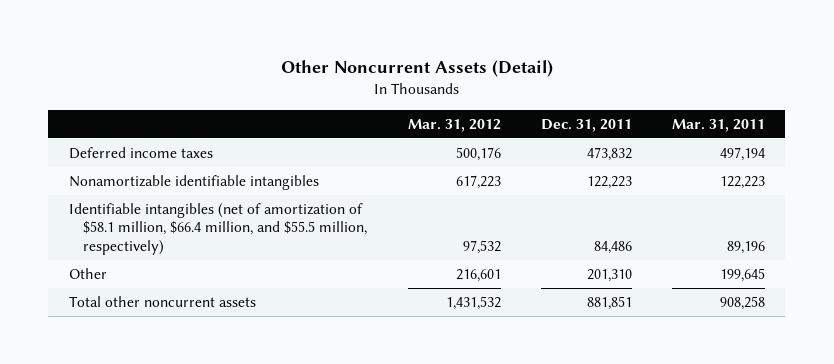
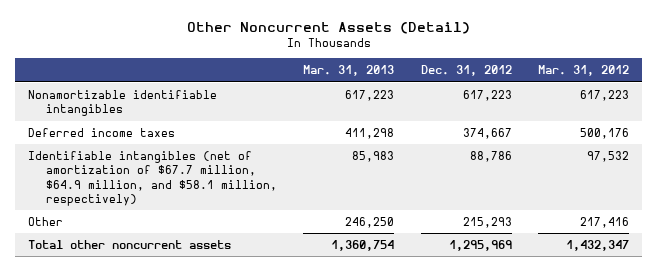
[540,118,632,132] Dec. 31, 2011 -> none
[672,118,766,132] Mar. 31, 2011 -> none
none -> [303,65,395,77] Mar. 31, 2013
none -> [420,65,512,77] Dec. 31, 2012
[68,147,213,160] Deferred income taxes -> [27,127,175,137] Deferred income taxes
[68,203,368,255] Identifiable intangibles (net of amortization of $58.1 million, $66.4 million, and $55.5 million, respectively) -> [27,150,277,207] Identifiable intangibles (net of amortization of $67.7 million, $64.9 million, and $58.1 million, respectively)
[455,269,501,283] 216,601 -> [580,216,630,228] 217,416
[445,296,501,311] 1,431,532 -> [566,239,630,251] 1,432,347

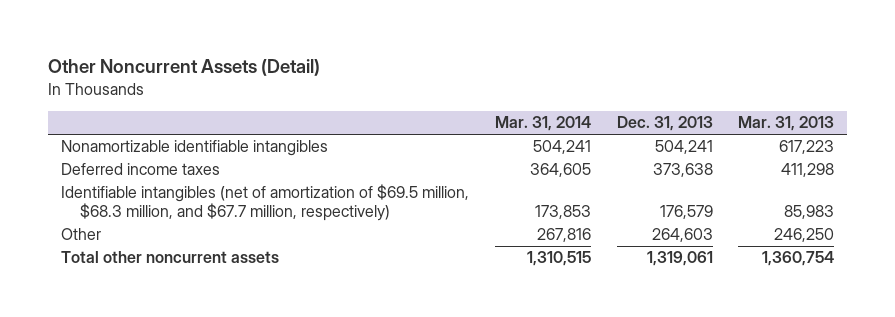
[420,65,512,77] Dec. 31, 2012 -> none
[538,65,630,77] Mar. 31, 2012 -> none
none -> [494,116,591,132] Mar. 31, 2014
none -> [616,116,713,132] Dec. 31, 2013
[27,150,277,207] Identifiable intangibles (net of amortization of $67.7 million, $64.9 million, and $58.1 million, respectively) -> [61,184,470,222] Identifiable intangibles (net of amortization of $69.5 million, $68.3 million, and $67.7 million, respectively)

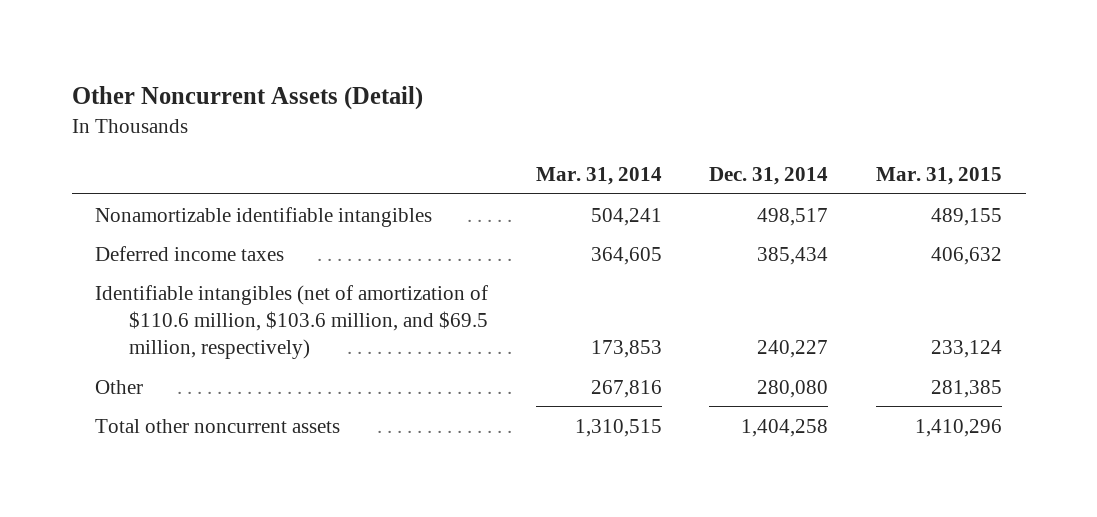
[616,116,713,132] Dec. 31, 2013 -> none
[738,116,835,132] Mar. 31, 2013 -> none
none -> [709,166,829,185] Dec. 31, 2014
none -> [875,166,1002,185] Mar. 31, 2015
[61,184,470,222] Identifiable intangibles (net of amortization of $69.5 million, $68.3 million, and $67.7 million, respectively) -> [95,284,489,359] Identifiable intangibles (net of amortization of $110.6 million, $103.6 million, and $69.5 million, respectively)

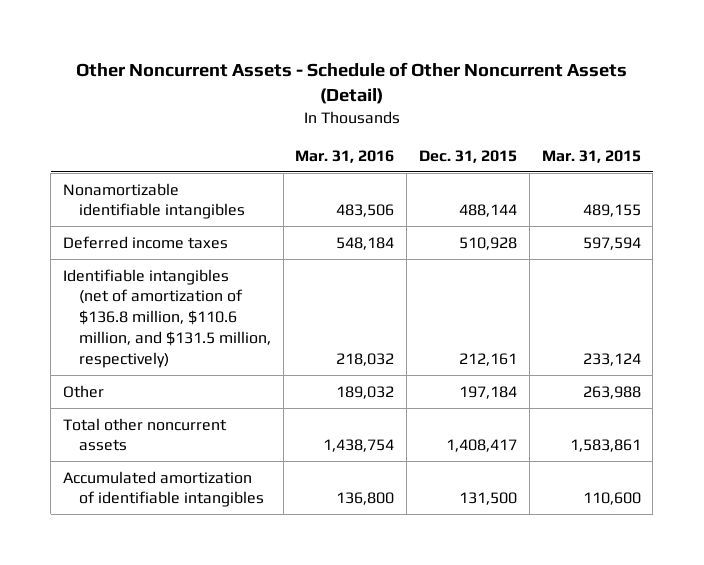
[71,86,423,111] Other Noncurrent Assets (Detail) -> [75,61,627,104] Other Noncurrent Assets - Schedule of Other Noncurrent Assets (Detail)
[535,166,662,185] Mar. 31, 2014 -> none
[709,166,829,185] Dec. 31, 2014 -> none
none -> [295,149,395,163] Mar. 31, 2016
none -> [418,149,517,163] Dec. 31, 2015
[930,246,1002,265] 406,632 -> [582,236,641,250] 597,594
[95,284,489,359] Identifiable intangibles (net of amortization of $110.6 million, $103.6 million, and $69.5 million, respectively) -> [63,268,271,368] Identifiable intangibles (net of amortization of $136.8 million, $110.6 million, and $131.5 million, respectively)
[930,379,1002,398] 281,385 -> [582,385,641,399] 263,988
[914,418,1002,437] 1,410,296 -> [569,439,641,453] 1,583,861
none -> [63,470,264,508] Accumulated amortization of identifiable intangibles

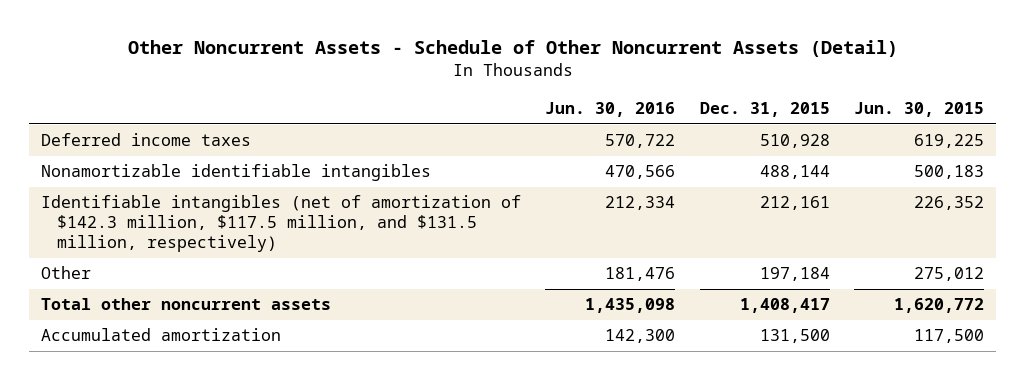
[295,149,395,163] Mar. 31, 2016 -> none
[541,149,641,163] Mar. 31, 2015 -> none
none -> [545,102,676,118] Jun. 30, 2016
none -> [853,102,984,118] Jun. 30, 2015
[63,182,245,220] Nonamortizable identifiable intangibles -> [41,164,432,182] Nonamortizable identifiable intangibles
[63,268,271,368] Identifiable intangibles (net of amortization of $136.8 million, $110.6 million, and $131.5 million, respectively) -> [41,195,522,253] Identifiable intangibles (net of amortization of $142.3 million, $117.5 million, and $131.5 million, respectively)
[63,470,264,508] Accumulated amortization of identifiable intangibles -> [41,328,282,342] Accumulated amortization

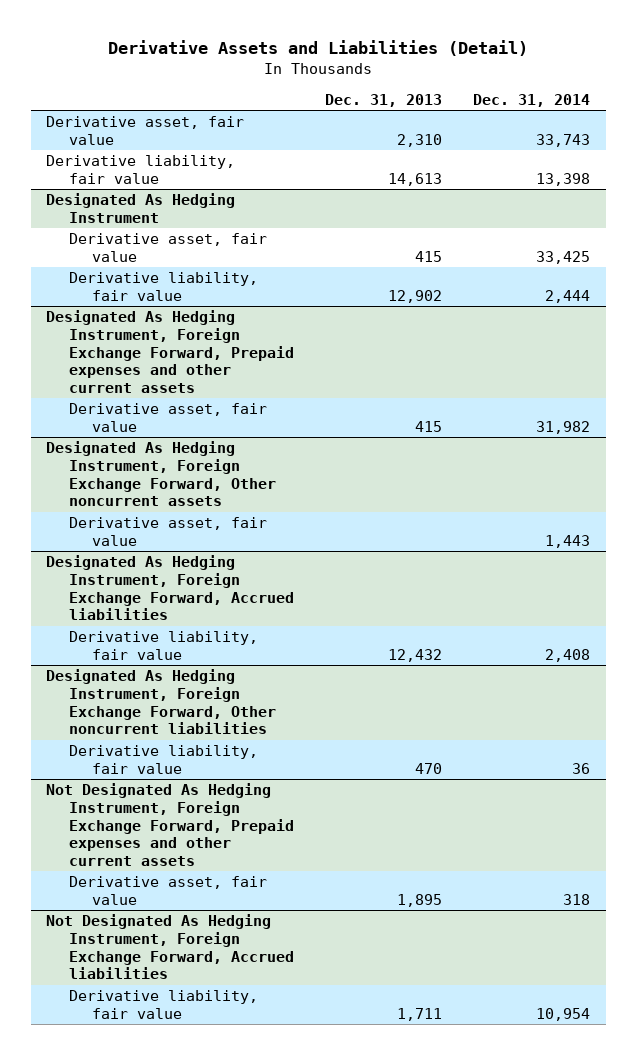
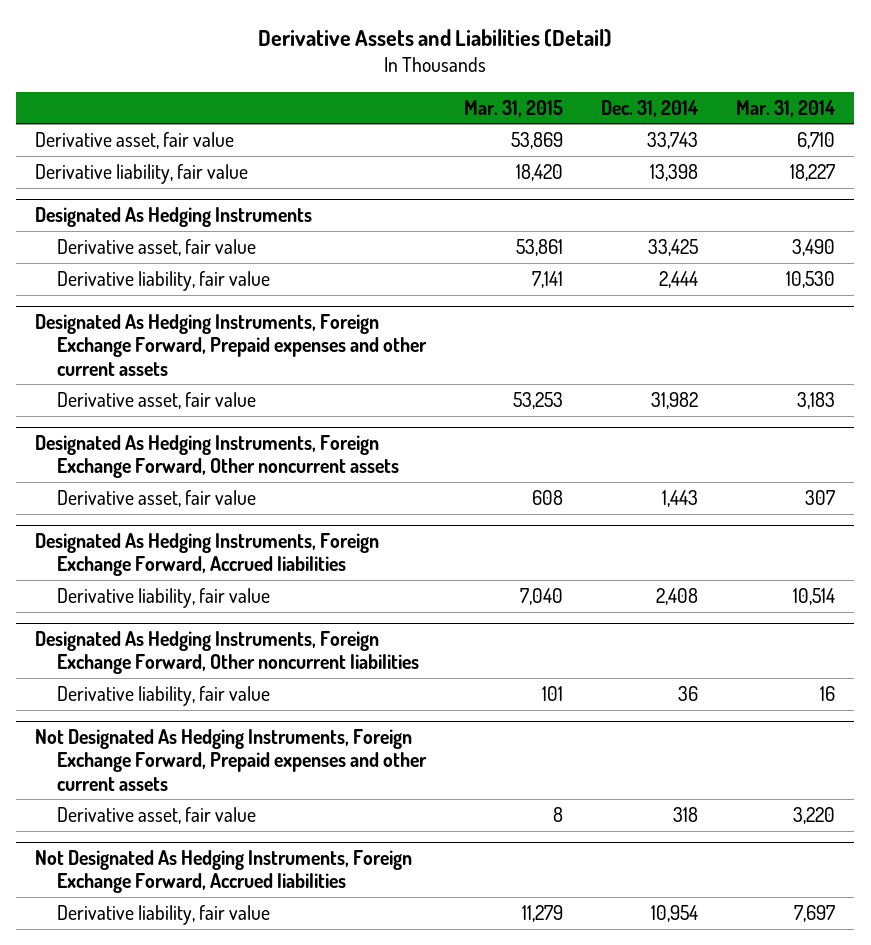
[325,93,443,107] Dec. 31, 2013 -> none
none -> [464,99,564,117] Mar. 31, 2015
none -> [736,99,836,117] Mar. 31, 2014
[46,193,236,223] Designated As Hedging Instrument -> [35,207,313,228] Designated As Hedging Instruments
[46,310,295,394] Designated As Hedging Instrument, Foreign Exchange Forward, Prepaid expenses and other current assets -> [35,314,427,376] Designated As Hedging Instruments, Foreign Exchange Forward, Prepaid expenses and other current assets
[46,441,277,507] Designated As Hedging Instrument, Foreign Exchange Forward, Other noncurrent assets -> [35,435,399,479] Designated As Hedging Instruments, Foreign Exchange Forward, Other noncurrent assets
[46,555,295,621] Designated As Hedging Instrument, Foreign Exchange Forward, Accrued liabilities -> [35,533,380,577] Designated As Hedging Instruments, Foreign Exchange Forward, Accrued liabilities
[46,669,277,735] Designated As Hedging Instrument, Foreign Exchange Forward, Other noncurrent liabilities -> [35,631,419,675] Designated As Hedging Instruments, Foreign Exchange Forward, Other noncurrent liabilities
[46,783,295,867] Not Designated As Hedging Instrument, Foreign Exchange Forward, Prepaid expenses and other current assets -> [35,729,427,791] Not Designated As Hedging Instruments, Foreign Exchange Forward, Prepaid expenses and other current assets
[46,914,295,980] Not Designated As Hedging Instrument, Foreign Exchange Forward, Accrued liabilities -> [35,850,413,894] Not Designated As Hedging Instruments, Foreign Exchange Forward, Accrued liabilities

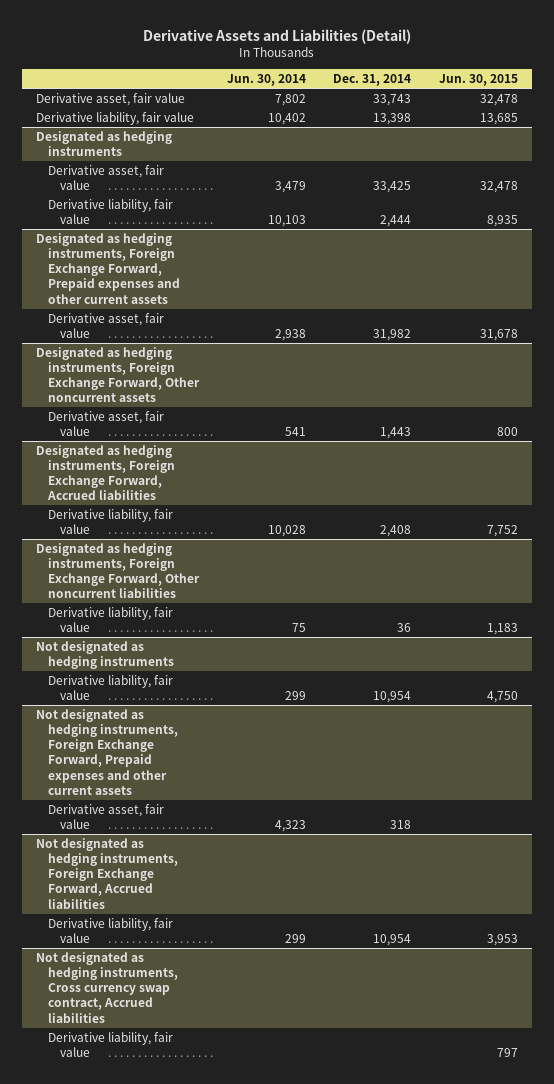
[464,99,564,117] Mar. 31, 2015 -> none
[736,99,836,117] Mar. 31, 2014 -> none
none -> [226,74,306,87] Jun. 30, 2014
none -> [439,74,519,87] Jun. 30, 2015
[35,207,313,228] Designated As Hedging Instruments -> [35,130,172,156] Designated as hedging instruments
[35,314,427,376] Designated As Hedging Instruments, Foreign Exchange Forward, Prepaid expenses and other current assets -> [35,232,180,304] Designated as hedging instruments, Foreign Exchange Forward, Prepaid expenses and other current assets
[35,435,399,479] Designated As Hedging Instruments, Foreign Exchange Forward, Other noncurrent assets -> [35,346,200,403] Designated as hedging instruments, Foreign Exchange Forward, Other noncurrent assets
[35,533,380,577] Designated As Hedging Instruments, Foreign Exchange Forward, Accrued liabilities -> [35,444,175,501] Designated as hedging instruments, Foreign Exchange Forward, Accrued liabilities
[35,631,419,675] Designated As Hedging Instruments, Foreign Exchange Forward, Other noncurrent liabilities -> [35,542,200,599] Designated as hedging instruments, Foreign Exchange Forward, Other noncurrent liabilities
none -> [35,640,174,669] Not designated as hedging instruments
none -> [47,674,173,700] Derivative liability, fair value
[35,729,427,791] Not Designated As Hedging Instruments, Foreign Exchange Forward, Prepaid expenses and other current assets -> [35,708,178,795] Not designated as hedging instruments, Foreign Exchange Forward, Prepaid expenses and other current assets
[35,850,413,894] Not Designated As Hedging Instruments, Foreign Exchange Forward, Accrued liabilities -> [35,837,178,909] Not designated as hedging instruments, Foreign Exchange Forward, Accrued liabilities
none -> [35,951,178,1023] Not designated as hedging instruments, Cross currency swap contract, Accrued liabilities
none -> [47,1031,173,1057] Derivative liability, fair value

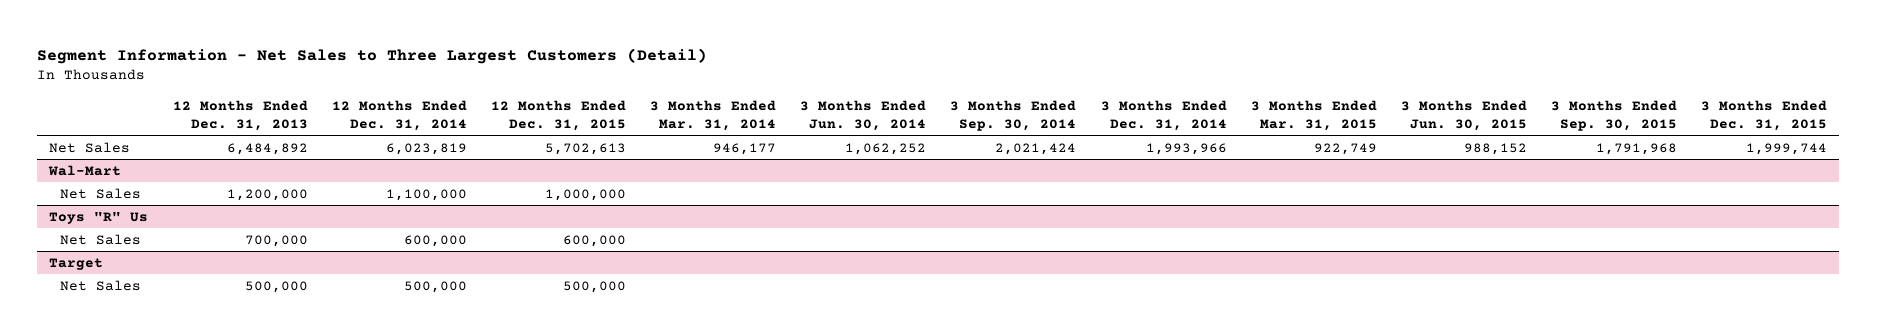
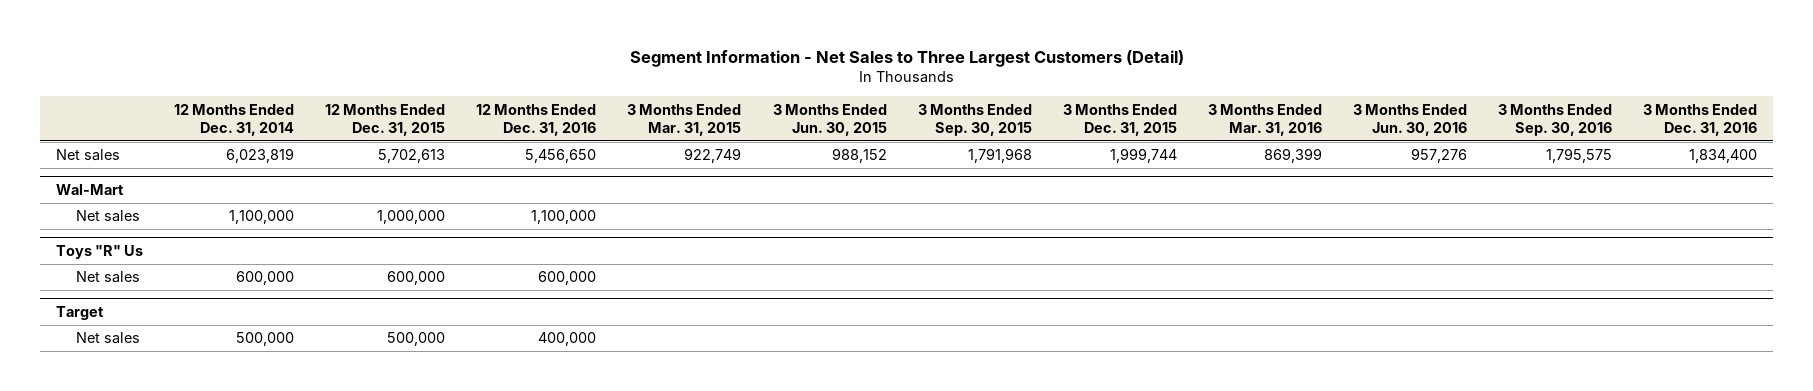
[172,99,308,131] 12 Months Ended Dec. 31, 2013 -> none
[650,99,777,131] 3 Months Ended Mar. 31, 2014 -> none
[800,99,927,131] 3 Months Ended Jun. 30, 2014 -> none
[950,99,1077,131] 3 Months Ended Sep. 30, 2014 -> none
[1100,99,1227,131] 3 Months Ended Dec. 31, 2014 -> none
none -> [476,103,597,136] 12 Months Ended Dec. 31, 2016
none -> [1207,103,1322,136] 3 Months Ended Mar. 31, 2016
none -> [1353,103,1468,136] 3 Months Ended Jun. 30, 2016
none -> [1498,103,1613,136] 3 Months Ended Sep. 30, 2016
none -> [1643,103,1758,136] 3 Months Ended Dec. 31, 2016
[49,141,131,153] Net Sales -> [55,149,120,162] Net sales
[59,187,141,199] Net Sales -> [76,210,141,223] Net sales
[59,233,141,245] Net Sales -> [76,271,141,284] Net sales
[59,279,141,291] Net Sales -> [76,332,141,345] Net sales

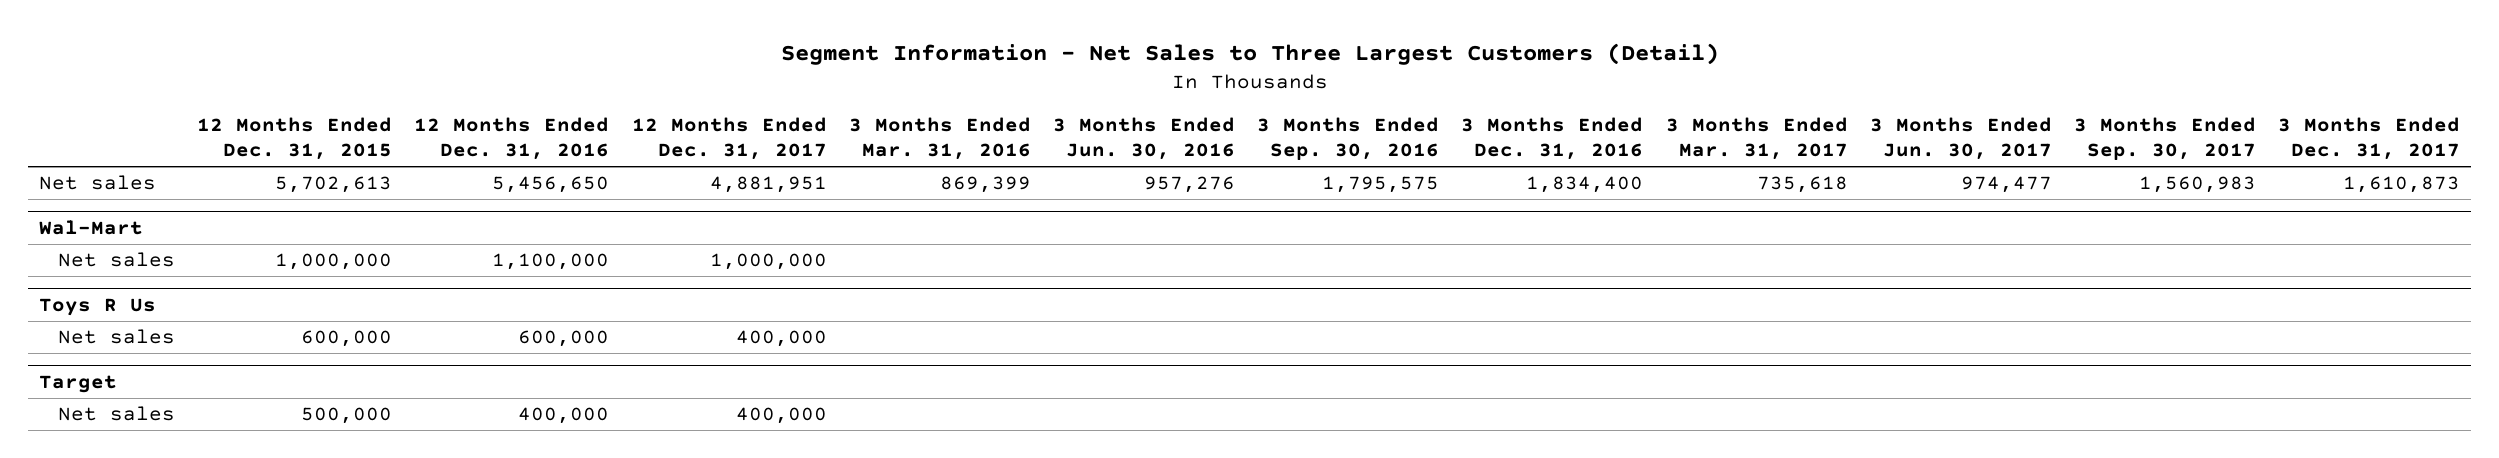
[173,103,294,136] 12 Months Ended Dec. 31, 2014 -> none
[627,103,742,136] 3 Months Ended Mar. 31, 2015 -> none
[772,103,887,136] 3 Months Ended Jun. 30, 2015 -> none
[917,103,1032,136] 3 Months Ended Sep. 30, 2015 -> none
[1062,103,1177,136] 3 Months Ended Dec. 31, 2015 -> none
none -> [631,117,827,161] 12 Months Ended Dec. 31, 2017
none -> [1665,117,1848,161] 3 Months Ended Mar. 31, 2017
none -> [1869,117,2052,161] 3 Months Ended Jun. 30, 2017
none -> [2074,117,2257,161] 3 Months Ended Sep. 30, 2017
none -> [2278,117,2461,161] 3 Months Ended Dec. 31, 2017
[55,245,143,260] Toys "R" Us -> [38,297,156,316] Toys R Us

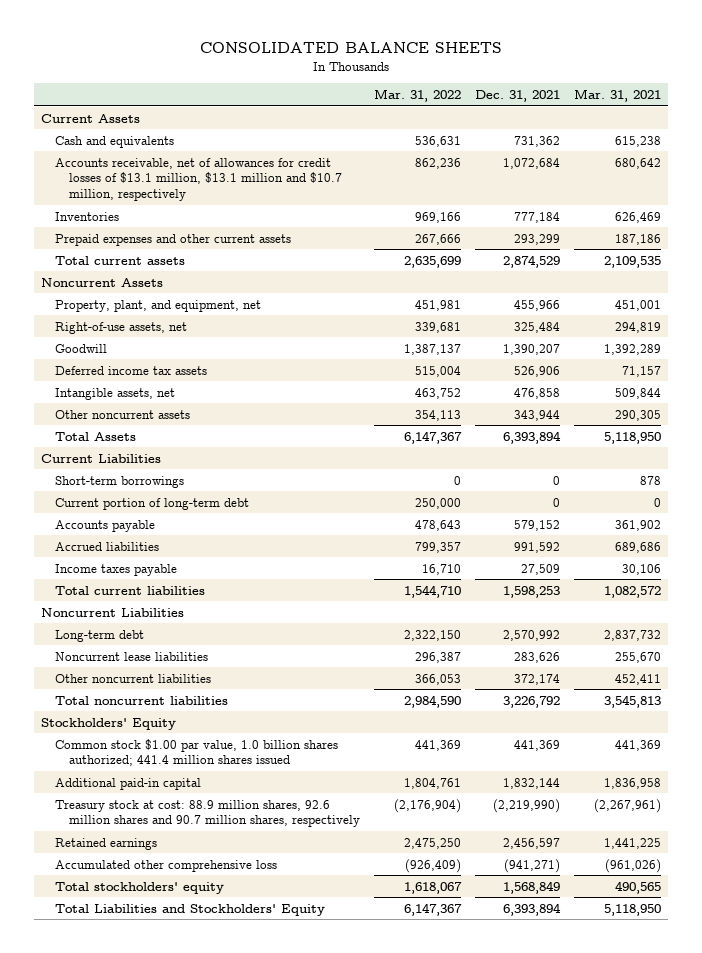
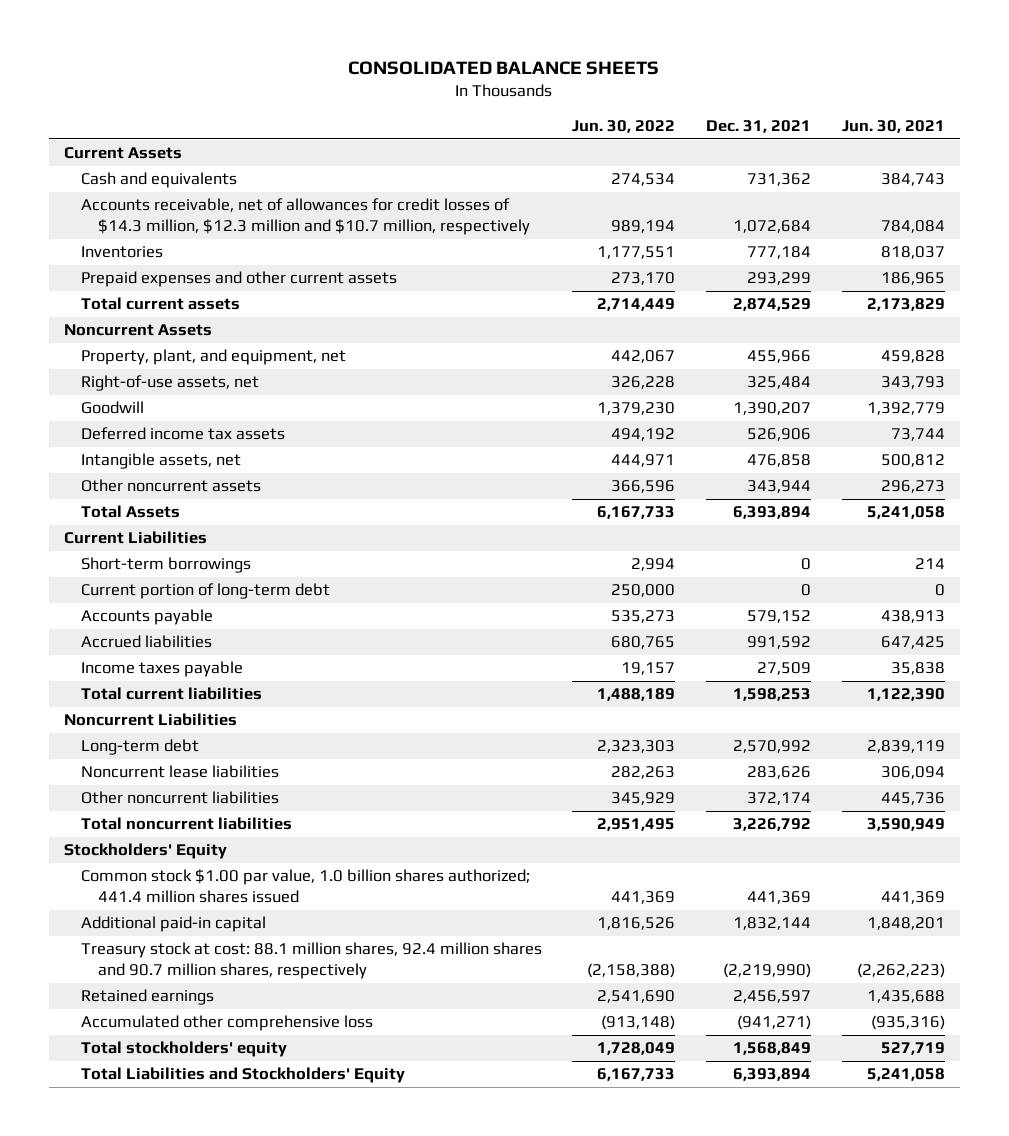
[374,88,462,102] Mar. 31, 2022 -> none
[574,88,662,102] Mar. 31, 2021 -> none
none -> [572,120,676,134] Jun. 30, 2022
none -> [841,120,945,134] Jun. 30, 2021
[54,157,343,201] Accounts receivable, net of allowances for credit losses of $13.1 million, $13.1 million and $10.7 million, respectively -> [80,198,530,236] Accounts receivable, net of allowances for credit losses of $14.3 million, $12.3 million and $10.7 million, respectively
[54,799,361,828] Treasury stock at cost: 88.9 million shares, 92.6 million shares and 90.7 million shares, respectively -> [80,942,542,980] Treasury stock at cost: 88.1 million shares, 92.4 million shares and 90.7 million shares, respectively

